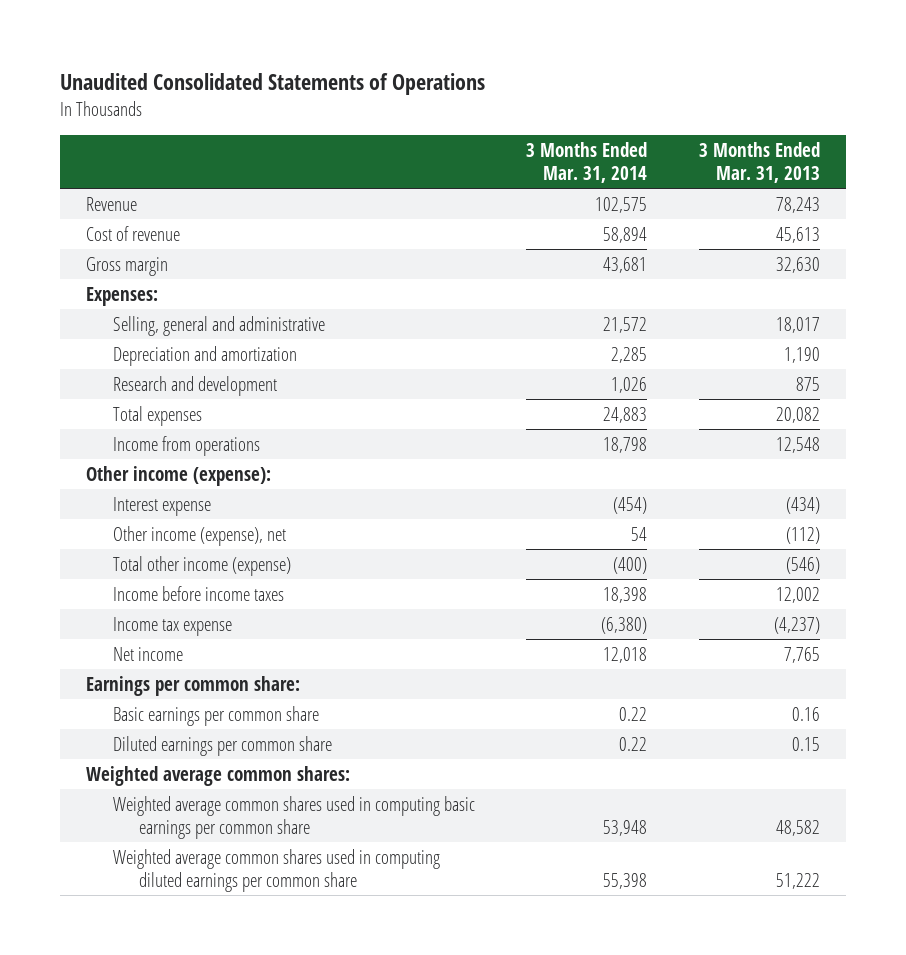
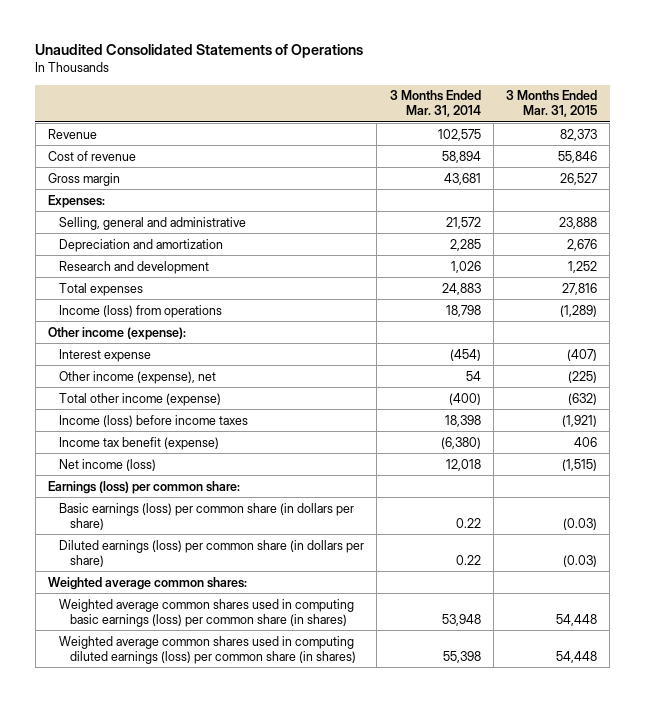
[698,141,820,183] 3 Months Ended Mar. 31, 2013 -> none
none -> [506,90,598,118] 3 Months Ended Mar. 31, 2015
[112,435,260,456] Income from operations -> [58,304,222,318] Income (loss) from operations
[112,585,284,601] Income before income taxes -> [58,414,248,427] Income (loss) before income taxes
[112,616,232,636] Income tax expense -> [58,436,219,450] Income tax benefit (expense)
[112,646,183,661] Net income -> [58,458,156,471] Net income (loss)
[86,675,301,696] Earnings per common share: -> [48,480,241,494] Earnings (loss) per common share:
[112,705,319,726] Basic earnings per common share -> [58,502,354,530] Basic earnings (loss) per common share (in dollars per share)
[112,735,332,756] Diluted earnings per common share -> [58,539,364,567] Diluted earnings (loss) per common share (in dollars per share)
[112,795,475,839] Weighted average common shares used in computing basic earnings per common share -> [58,598,354,627] Weighted average common shares used in computing basic earnings (loss) per common share (in shares)
[112,848,440,892] Weighted average common shares used in computing diluted earnings per common share -> [58,635,356,664] Weighted average common shares used in computing diluted earnings (loss) per common share (in shares)

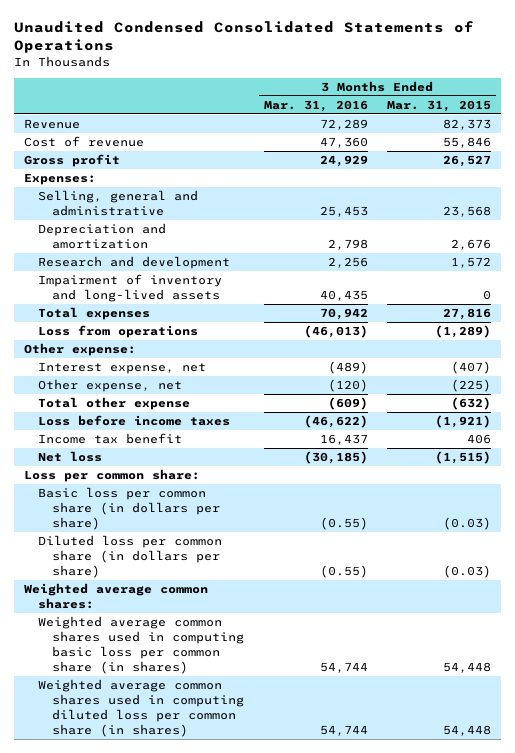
[35,43,364,58] Unaudited Consolidated Statements of Operations -> [13,20,474,54] Unaudited Condensed Consolidated Statements of Operations
[389,90,481,118] 3 Months Ended Mar. 31, 2014 -> none
none -> [263,99,368,112] Mar. 31, 2016
[48,172,121,186] Gross margin -> [23,154,120,168] Gross profit
[559,216,598,229] 23,888 -> [443,206,492,218] 23,568
[568,260,598,273] 1,252 -> [451,257,492,269] 1,572
none -> [37,274,222,303] Impairment of inventory and long-lived assets
[58,304,222,318] Income (loss) from operations -> [37,325,198,339] Loss from operations
[48,326,187,340] Other income (expense): -> [23,343,136,357] Other expense:
[58,348,151,362] Interest expense -> [37,362,206,375] Interest expense, net
[58,370,216,384] Other income (expense), net -> [37,379,182,393] Other expense, net
[58,392,221,406] Total other income (expense) -> [37,397,190,411] Total other expense
[58,414,248,427] Income (loss) before income taxes -> [37,415,230,427] Loss before income taxes
[58,436,219,450] Income tax benefit (expense) -> [37,433,182,445] Income tax benefit
[58,458,156,471] Net income (loss) -> [37,451,102,463] Net loss
[48,480,241,494] Earnings (loss) per common share: -> [23,469,200,483] Loss per common share:
[58,502,354,530] Basic earnings (loss) per common share (in dollars per share) -> [37,487,221,531] Basic loss per common share (in dollars per share)
[58,539,364,567] Diluted earnings (loss) per common share (in dollars per share) -> [37,535,222,579] Diluted loss per common share (in dollars per share)
[58,598,354,627] Weighted average common shares used in computing basic earnings (loss) per common share (in shares) -> [37,616,245,675] Weighted average common shares used in computing basic loss per common share (in shares)
[58,635,356,664] Weighted average common shares used in computing diluted earnings (loss) per common share (in shares) -> [37,679,245,738] Weighted average common shares used in computing diluted loss per common share (in shares)

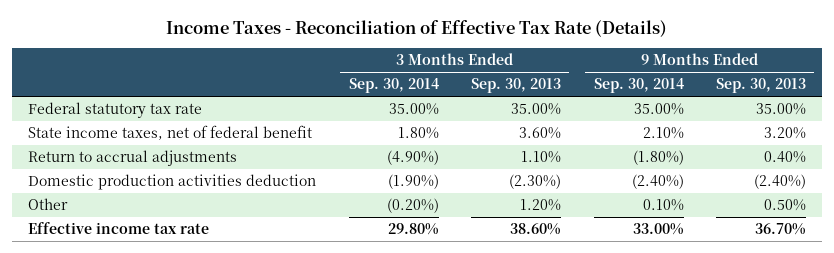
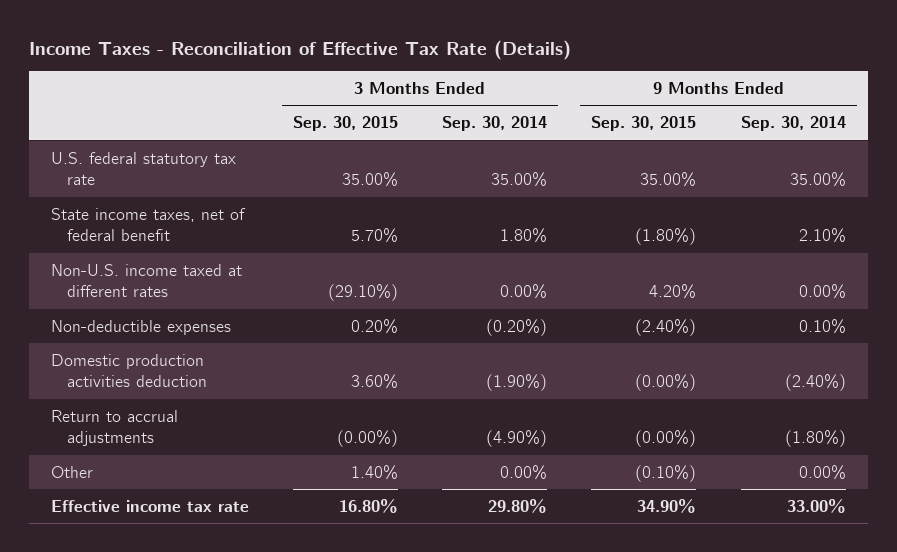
[471,78,562,94] Sep. 30, 2013 -> none
[716,78,807,94] Sep. 30, 2013 -> none
none -> [293,116,399,132] Sep. 30, 2015
none -> [591,116,697,132] Sep. 30, 2015
[28,102,203,119] Federal statutory tax rate -> [50,151,236,186] U.S. federal statutory tax rate
none -> [50,263,242,298] Non-U.S. income taxed at different rates
none -> [50,319,231,335] Non-deductible expenses
[28,150,238,167] Return to accrual adjustments -> [50,409,178,447] Return to accrual adjustments
[386,198,439,214] (0.20%) -> [500,464,548,480] 0.00%
[642,199,684,212] 0.10% -> [798,464,846,480] 0.00%

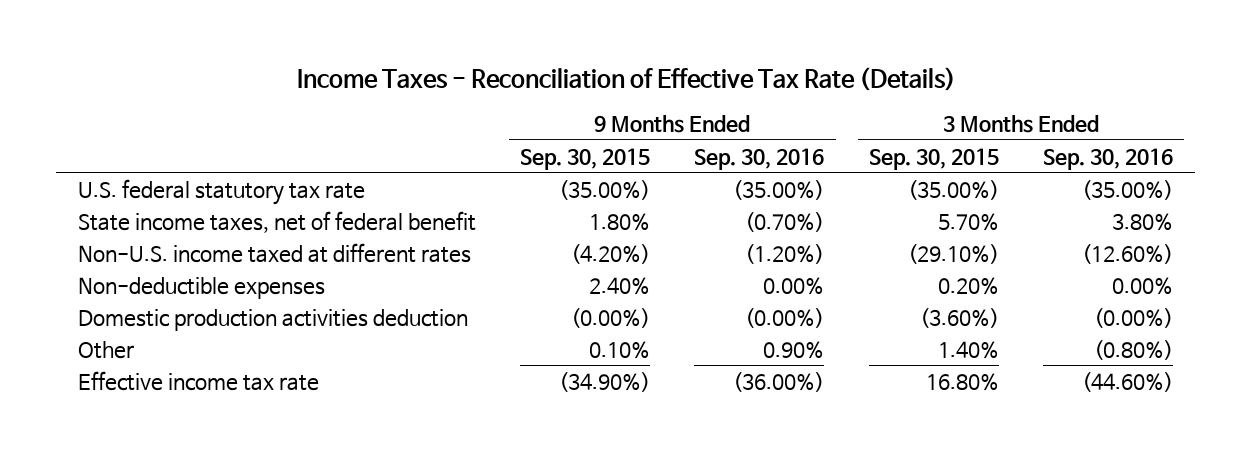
[442,116,548,132] Sep. 30, 2014 -> none
[740,116,846,132] Sep. 30, 2014 -> none
none -> [694,147,825,170] Sep. 30, 2016
none -> [1043,147,1174,170] Sep. 30, 2016
[50,409,178,447] Return to accrual adjustments -> none
[342,172,399,188] 35.00% -> [907,179,999,200] (35.00%)
[640,172,697,188] 35.00% -> [559,179,651,200] (35.00%)
[635,228,697,246] (1.80%) -> [589,212,651,231] 1.80%
[649,284,697,300] 4.20% -> [571,243,651,264] (4.20%)
[635,318,697,336] (2.40%) -> [589,276,651,295] 2.40%
[351,374,399,390] 3.60% -> [919,307,999,328] (3.60%)
[635,464,697,482] (0.10%) -> [589,340,651,359] 0.10%
[637,498,697,513] 34.90% -> [559,371,651,392] (34.90%)

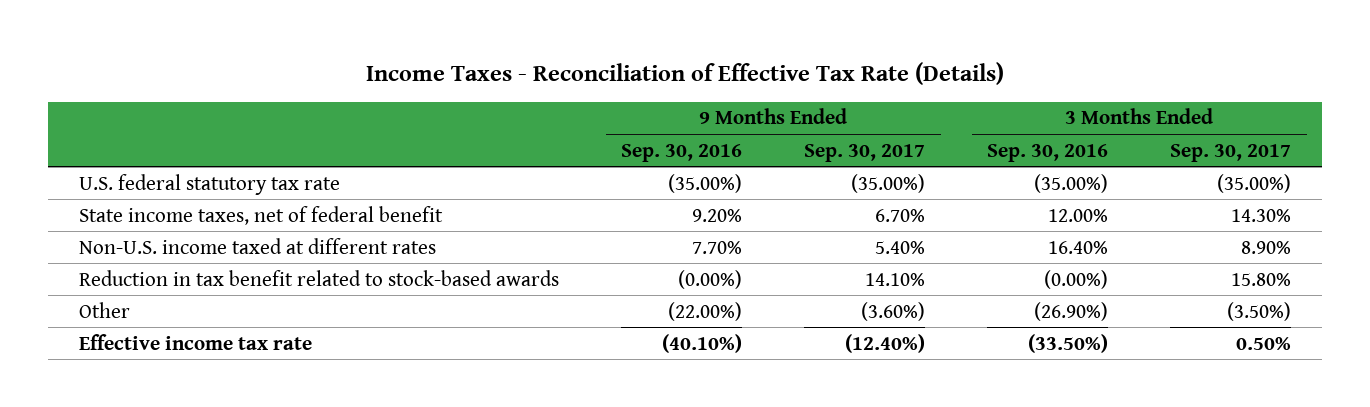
[520,147,651,170] Sep. 30, 2015 -> none
[868,147,999,170] Sep. 30, 2015 -> none
none -> [804,143,926,162] Sep. 30, 2017
none -> [1170,143,1292,162] Sep. 30, 2017
[77,276,325,299] Non-deductible expenses -> none
[77,308,468,331] Domestic production activities deduction -> none
[745,211,825,232] (0.70%) -> [692,208,743,222] 9.20%
[1112,212,1174,231] 3.80% -> [1048,208,1109,222] 12.00%
[745,243,825,264] (1.20%) -> [692,240,743,254] 7.70%
[1082,243,1174,264] (12.60%) -> [1048,240,1109,254] 16.40%
none -> [79,269,560,286] Reduction in tax benefit related to stock-based awards
[763,340,825,359] 0.90% -> [668,301,743,321] (22.00%)
[1094,339,1174,360] (0.80%) -> [1034,301,1109,321] (26.90%)
[733,371,825,392] (36.00%) -> [662,333,743,353] (40.10%)
[1082,371,1174,392] (44.60%) -> [1028,333,1109,353] (33.50%)

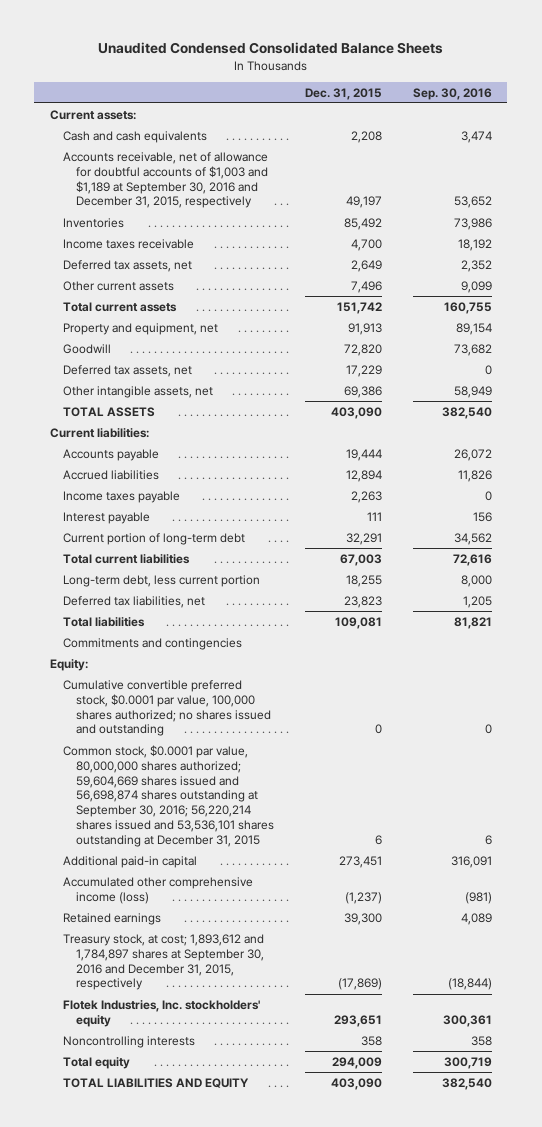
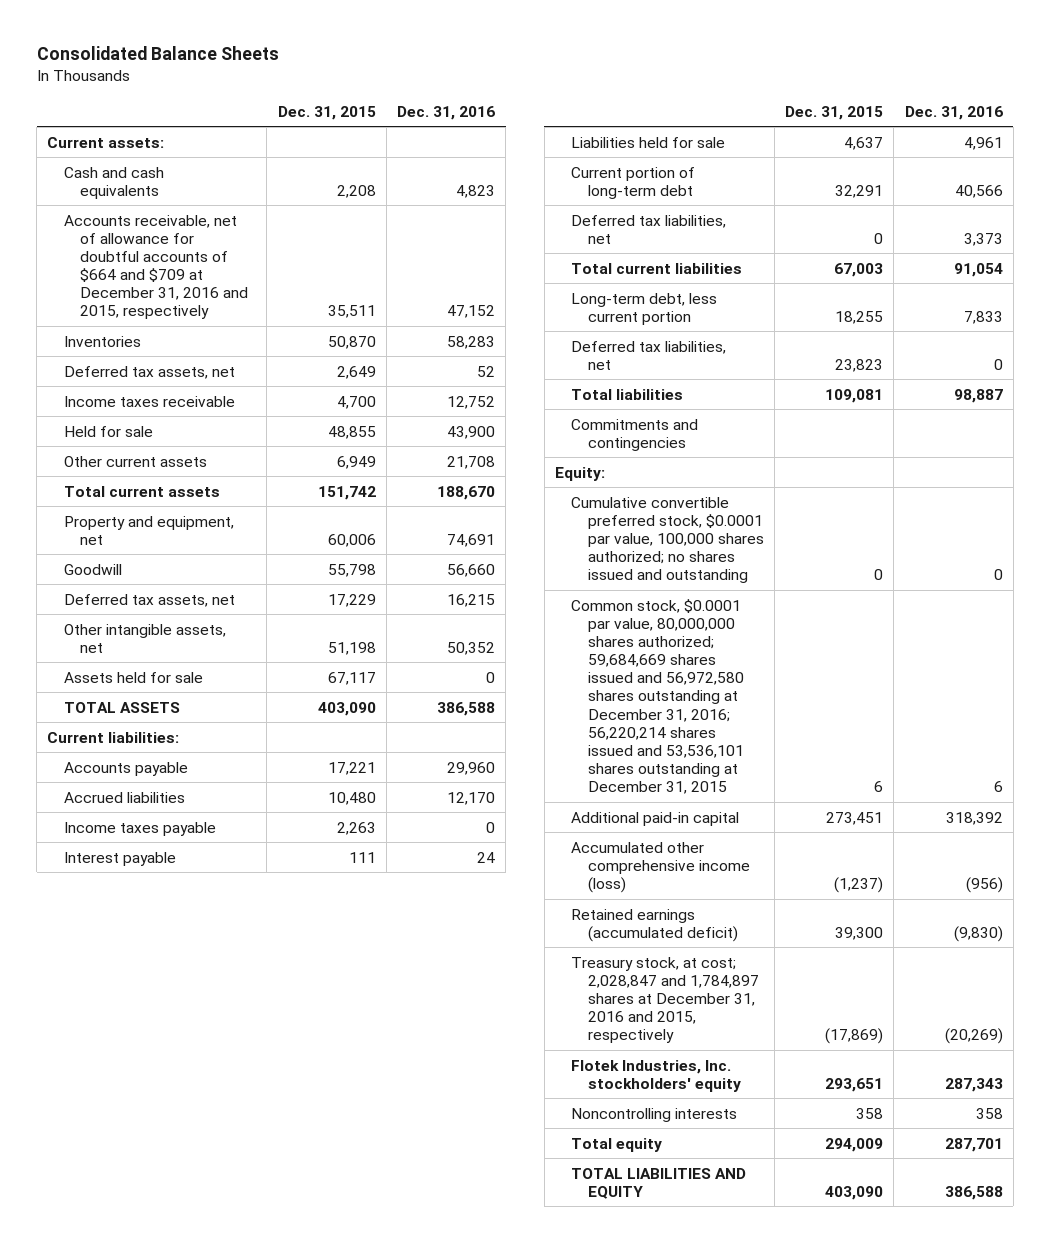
[97,42,443,55] Unaudited Condensed Consolidated Balance Sheets -> [36,46,279,61] Consolidated Balance Sheets
[412,87,492,100] Sep. 30, 2016 -> none
none -> [397,105,496,120] Dec. 31, 2016
[62,151,268,209] Accounts receivable, net of allowance for doubtful accounts of $1,003 and $1,189 at September 30, 2016 and December 31, 2015, respectively -> [63,214,249,320] Accounts receivable, net of allowance for doubtful accounts of $664 and $709 at December 31, 2016 and 2015, respectively
[345,196,382,209] 49,197 -> [327,305,376,319] 35,511
[343,217,382,230] 85,492 -> [327,335,376,349] 50,870
[62,238,194,249] Income taxes receivable -> [63,395,235,407] Income taxes receivable
none -> [63,425,153,437] Held for sale
[350,280,382,293] 7,496 -> [336,455,376,469] 6,949
[347,322,382,335] 91,913 -> [327,533,376,547] 60,006
[343,343,382,356] 72,820 -> [327,563,376,577] 55,798
[343,385,382,398] 69,386 -> [327,641,376,655] 51,198
none -> [63,671,203,683] Assets held for sale
[345,448,382,461] 19,444 -> [327,761,376,775] 17,221
[345,469,382,482] 12,894 -> [327,791,376,805] 10,480
none -> [571,136,726,148] Liabilities held for sale
none -> [571,214,727,244] Deferred tax liabilities, net
[62,744,274,847] Common stock, $0.0001 par value, 80,000,000 shares authorized; 59,604,669 shares issued and 56,698,874 shares outstanding at September 30, 2016; 56,220,214 shares issued and 53,536,101 shares outstanding at December 31, 2015 -> [571,598,744,795] Common stock, $0.0001 par value, 80,000,000 shares authorized; 59,684,669 shares issued and 56,972,580 shares outstanding at December 31, 2016; 56,220,214 shares issued and 53,536,101 shares outstanding at December 31, 2015
[62,912,161,925] Retained earnings -> [571,908,738,942] Retained earnings (accumulated deficit)
[62,933,264,991] Treasury stock, at cost; 1,893,612 and 1,784,897 shares at September 30, 2016 and December 31, 2015, respectively -> [571,956,759,1044] Treasury stock, at cost; 2,028,847 and 1,784,897 shares at December 31, 2016 and 2015, respectively

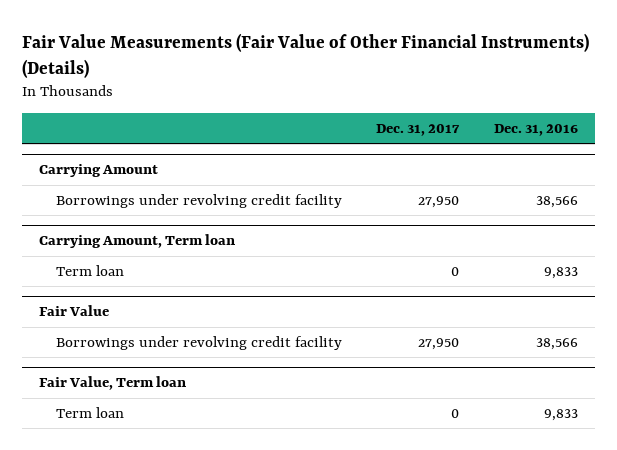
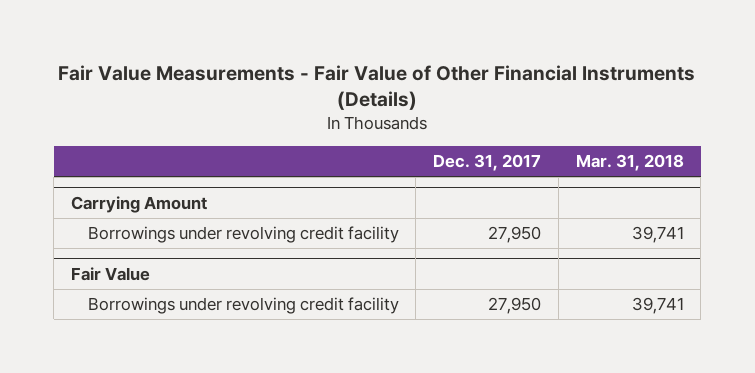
[21,32,589,78] Fair Value Measurements (Fair Value of Other Financial Instruments) (Details) -> [58,65,696,111] Fair Value Measurements - Fair Value of Other Financial Instruments (Details)
[493,123,578,136] Dec. 31, 2016 -> none
none -> [575,154,684,172] Mar. 31, 2018
[38,234,235,249] Carrying Amount, Term loan -> none
[55,264,124,276] Term loan -> none
[38,376,186,391] Fair Value, Term loan -> none
[55,406,124,418] Term loan -> none

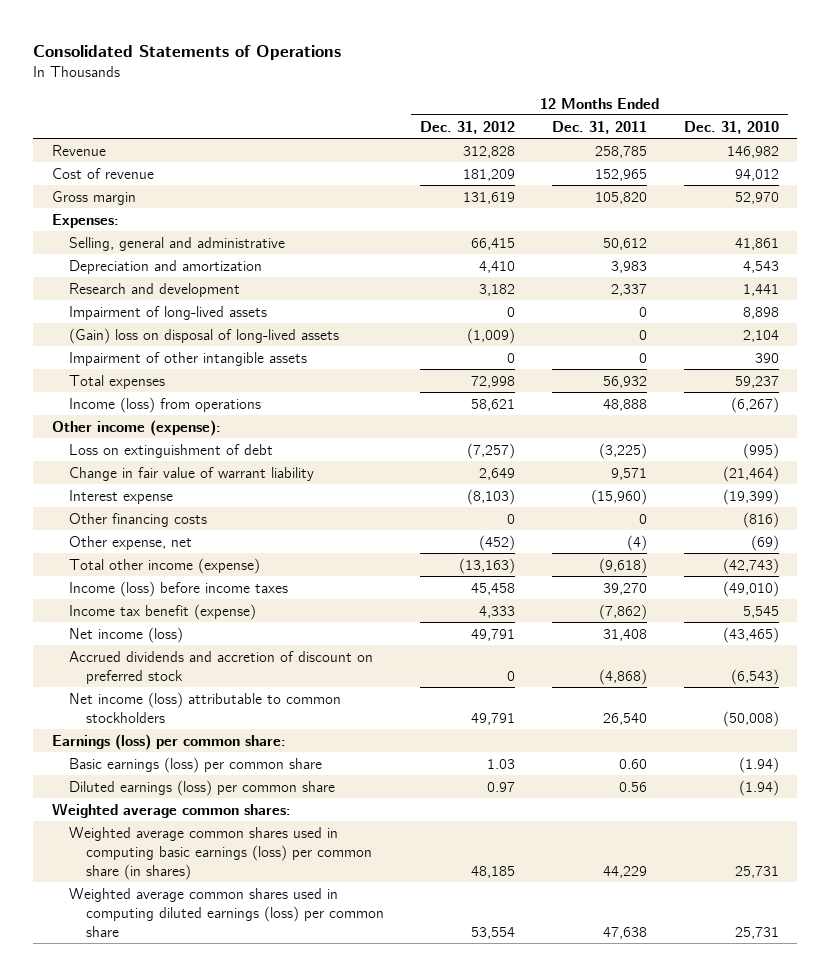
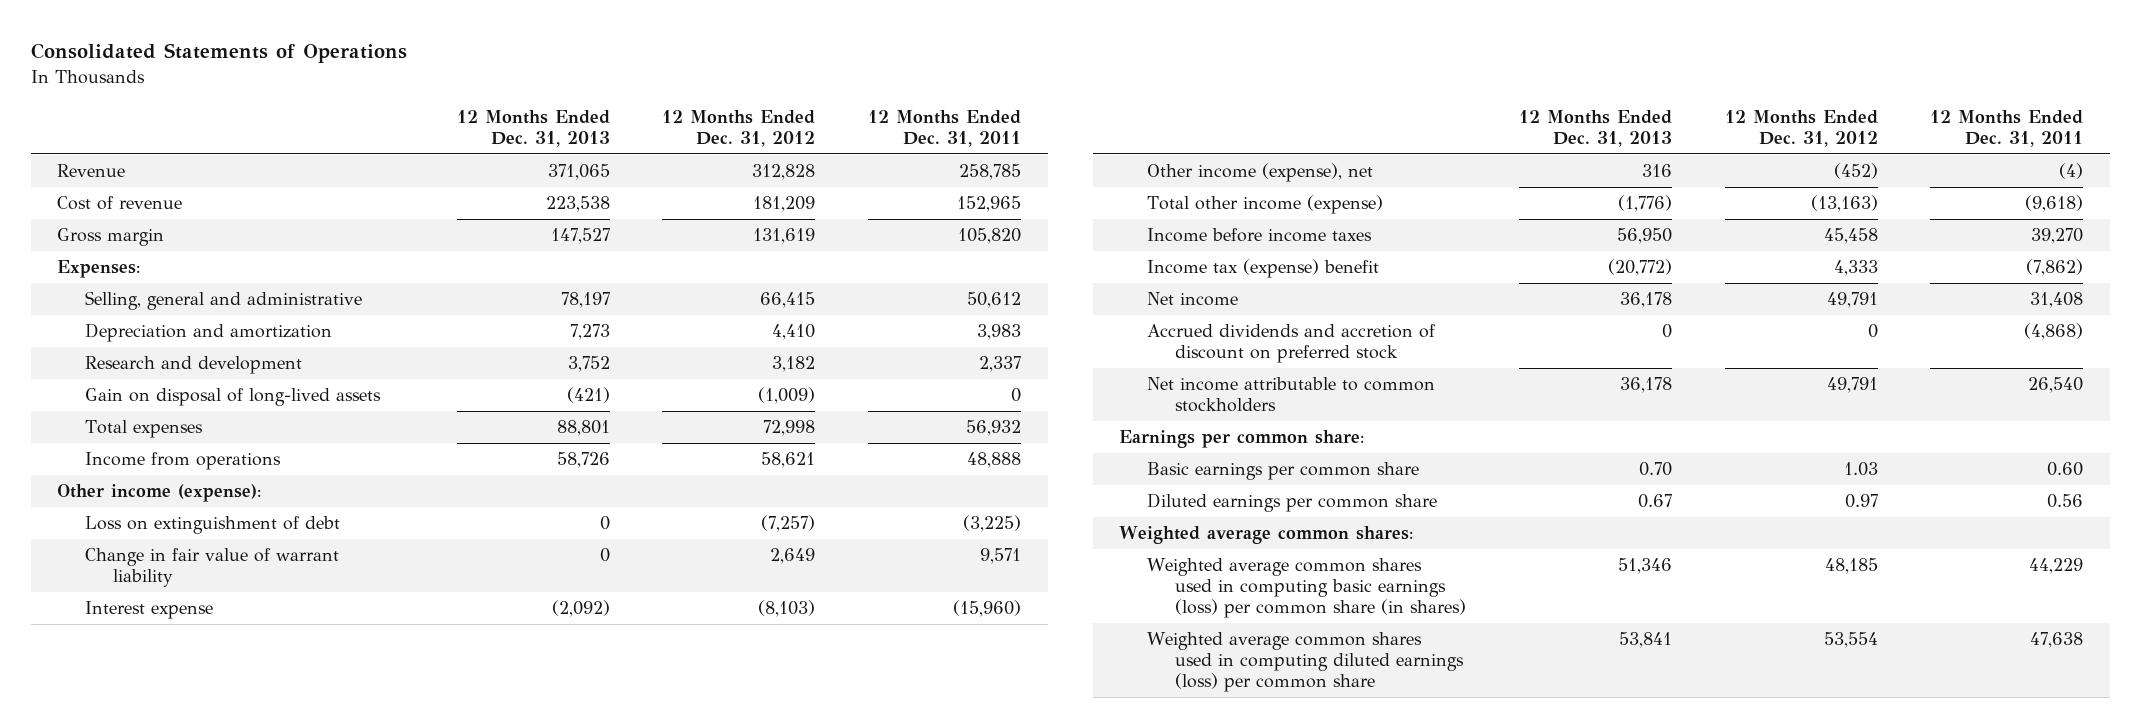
[683,120,779,134] Dec. 31, 2010 -> none
none -> [456,109,610,147] 12 Months Ended Dec. 31, 2013
[68,305,267,320] Impairment of long-lived assets -> none
[68,351,307,366] Impairment of other intangible assets -> none
[68,327,339,344] (Gain) loss on disposal of long-lived assets -> [84,388,381,407] Gain on disposal of long-lived assets
[68,396,261,413] Income (loss) from operations -> [84,452,281,471] Income from operations
[68,512,207,527] Other financing costs -> none
[68,535,192,550] Other expense, net -> [1146,163,1373,183] Other income (expense), net
[68,580,288,597] Income (loss) before income taxes -> [1146,228,1372,243] Income before income taxes
[68,603,256,620] Income tax benefit (expense) -> [1146,259,1379,279] Income tax (expense) benefit
[68,626,183,643] Net income (loss) -> [1146,292,1238,307] Net income
[68,691,341,723] Net income (loss) attributable to common stockholders -> [1146,377,1435,413] Net income attributable to common stockholders
[51,733,286,750] Earnings (loss) per common share: -> [1119,430,1365,449] Earnings per common share:
[68,756,322,773] Basic earnings (loss) per common share -> [1146,462,1419,481] Basic earnings per common share
[68,779,335,796] Diluted earnings (loss) per common share -> [1146,493,1437,513] Diluted earnings per common share

